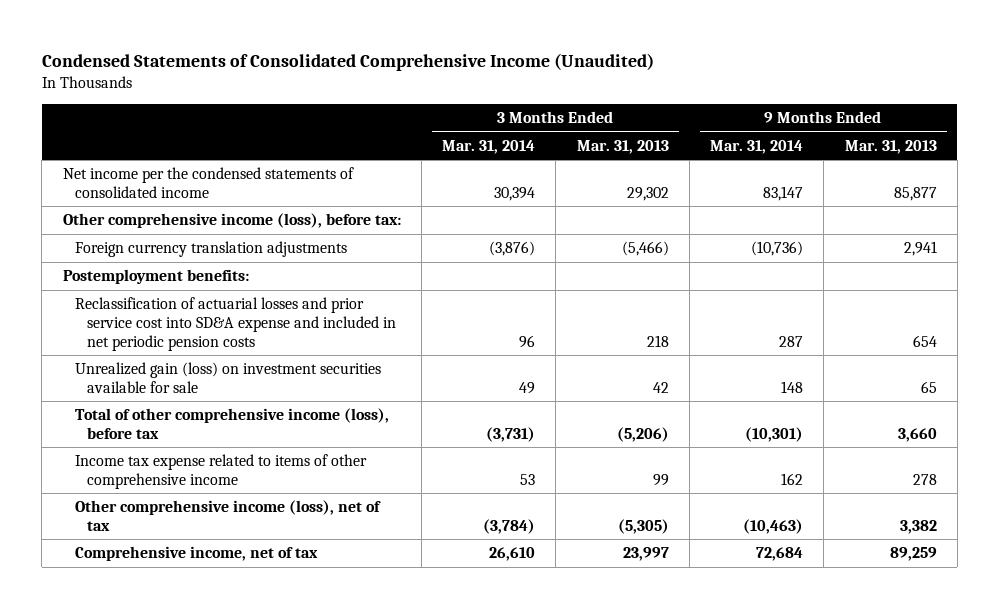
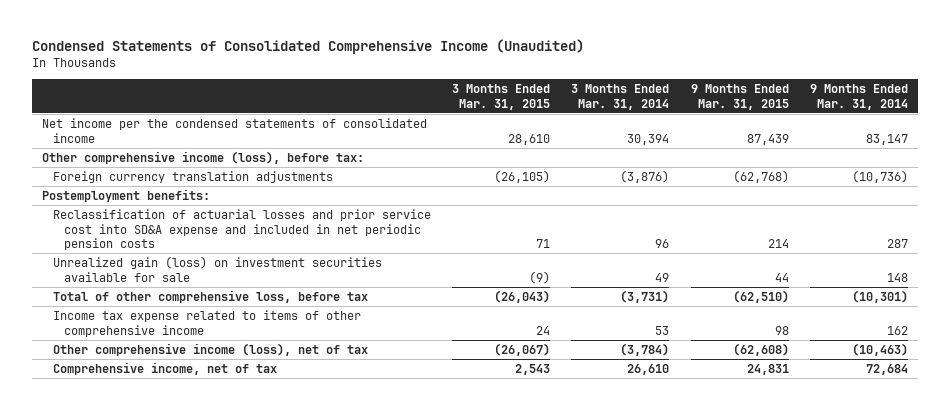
[576,139,669,154] Mar. 31, 2013 -> none
[844,139,937,154] Mar. 31, 2013 -> none
none -> [452,84,551,110] 3 Months Ended Mar. 31, 2015
none -> [690,84,789,110] 9 Months Ended Mar. 31, 2015
[75,408,390,439] Total of other comprehensive income (loss), before tax -> [53,289,369,303] Total of other comprehensive loss, before tax

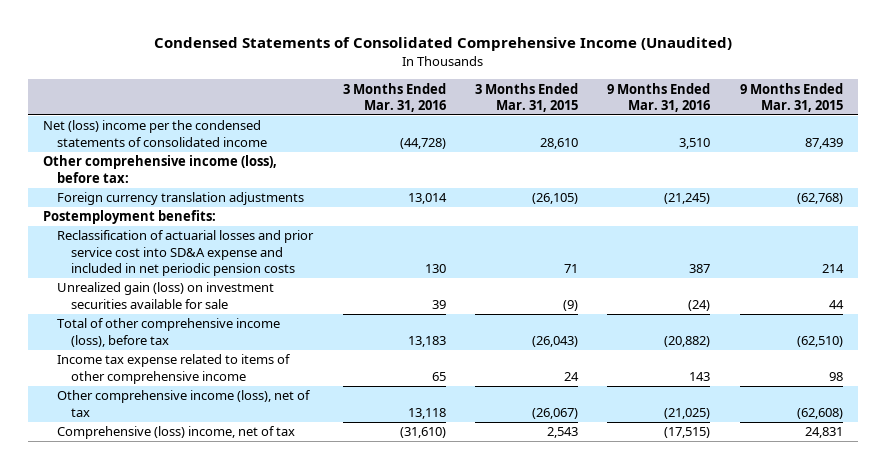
[571,84,670,110] 3 Months Ended Mar. 31, 2014 -> none
[809,84,908,110] 9 Months Ended Mar. 31, 2014 -> none
none -> [342,82,446,112] 3 Months Ended Mar. 31, 2016
none -> [607,82,711,112] 9 Months Ended Mar. 31, 2016
[42,117,428,143] Net income per the condensed statements of consolidated income -> [42,120,268,147] Net (loss) income per the condensed statements of consolidated income
[53,289,369,303] Total of other comprehensive loss, before tax -> [57,318,281,347] Total of other comprehensive income (loss), before tax
[53,361,278,375] Comprehensive income, net of tax -> [57,426,296,440] Comprehensive (loss) income, net of tax

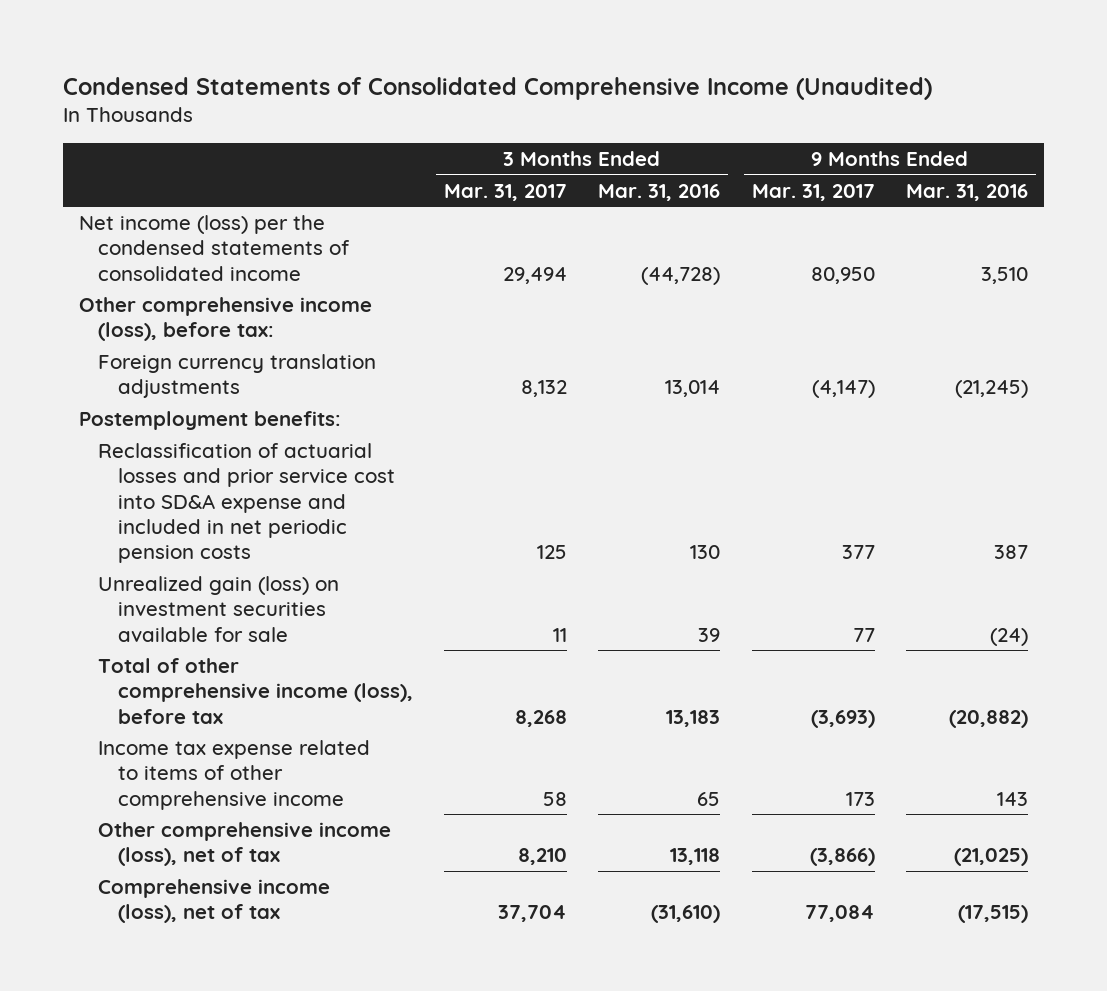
[474,82,578,112] 3 Months Ended Mar. 31, 2015 -> none
[739,82,843,112] 9 Months Ended Mar. 31, 2015 -> none
none -> [444,183,568,201] Mar. 31, 2017
none -> [751,183,875,201] Mar. 31, 2017
[42,120,268,147] Net (loss) income per the condensed statements of consolidated income -> [79,215,351,281] Net income (loss) per the condensed statements of consolidated income
[57,426,296,440] Comprehensive (loss) income, net of tax -> [98,879,331,924] Comprehensive income (loss), net of tax

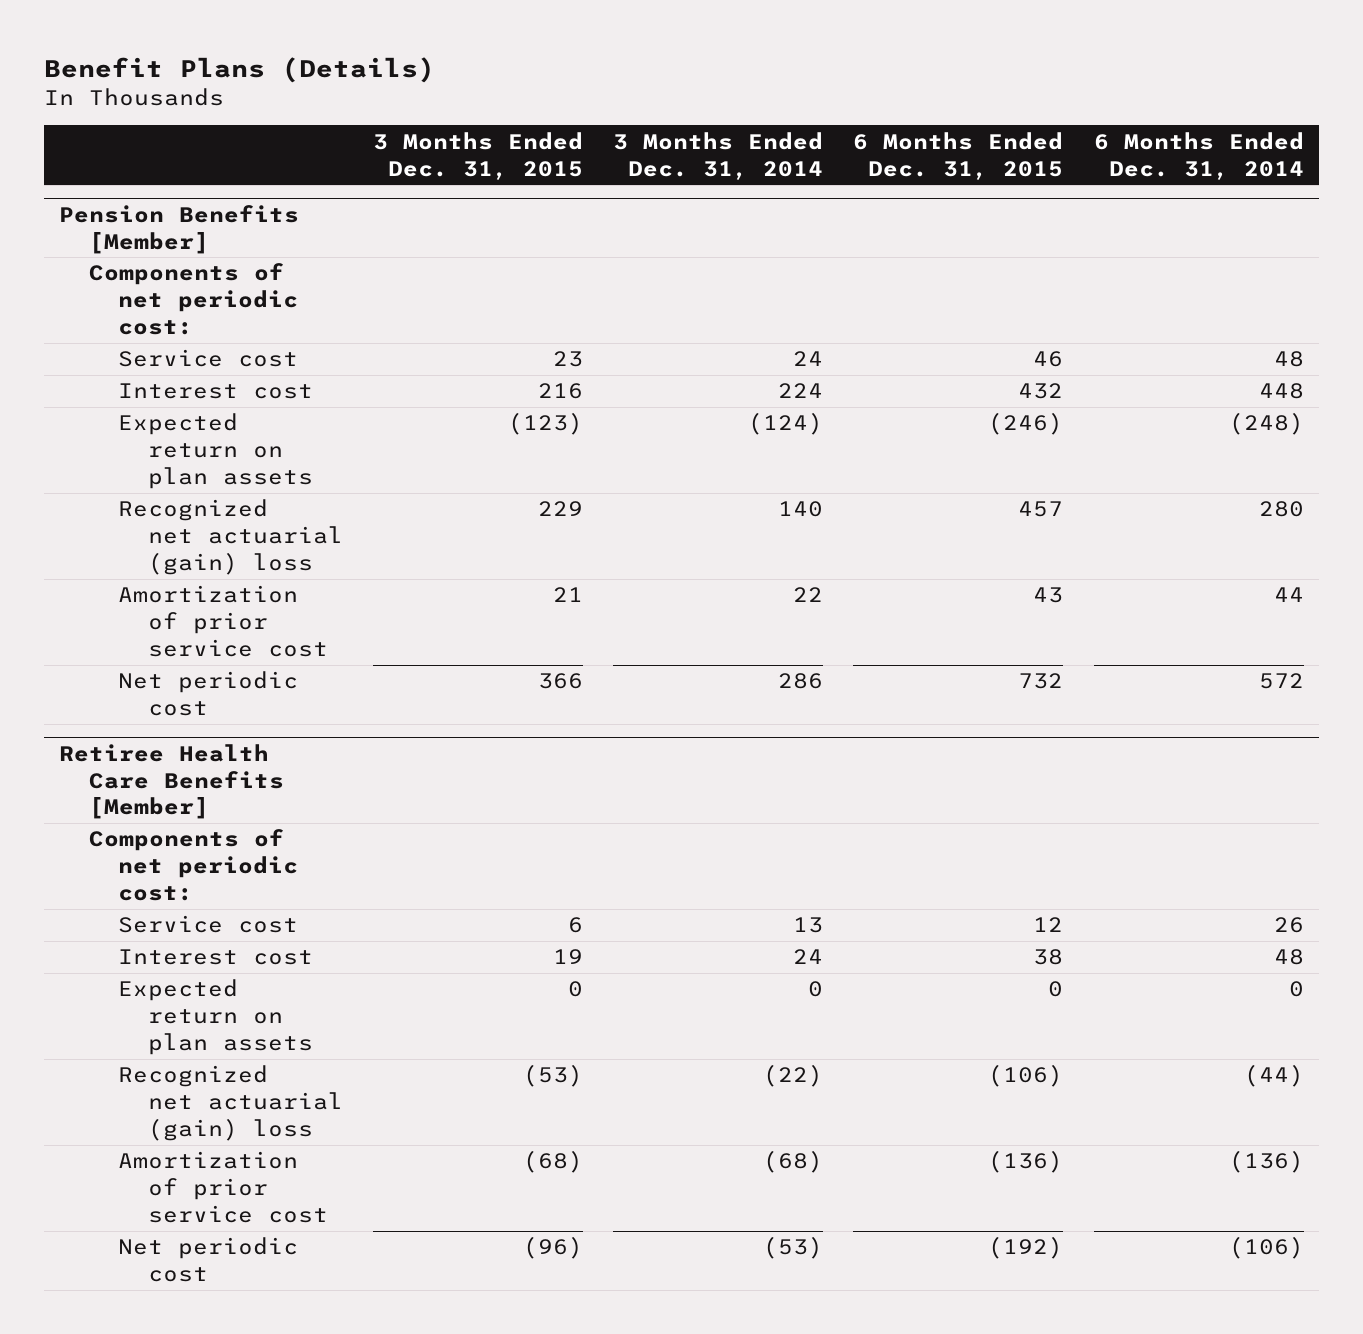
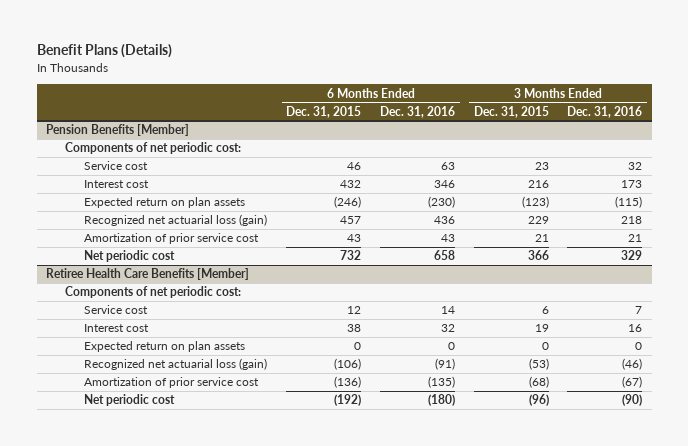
[613,131,824,180] 3 Months Ended Dec. 31, 2014 -> none
[1093,131,1304,180] 6 Months Ended Dec. 31, 2014 -> none
none -> [379,105,455,118] Dec. 31, 2016
none -> [567,105,643,118] Dec. 31, 2016
[118,499,343,575] Recognized net actuarial (gain) loss -> [84,214,268,227] Recognized net actuarial loss (gain)
[118,1065,343,1141] Recognized net actuarial (gain) loss -> [84,358,268,371] Recognized net actuarial loss (gain)

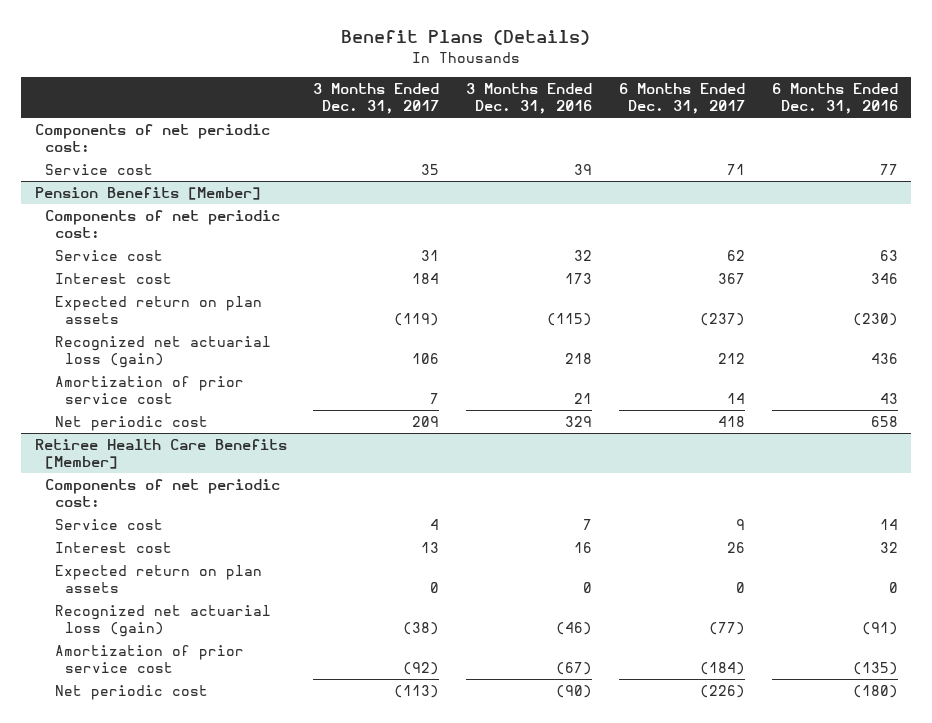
[286,105,362,118] Dec. 31, 2015 -> none
[473,105,549,118] Dec. 31, 2015 -> none
none -> [313,82,440,114] 3 Months Ended Dec. 31, 2017
none -> [618,82,745,114] 6 Months Ended Dec. 31, 2017
none -> [34,124,270,153] Components of net periodic cost:
none -> [44,164,153,176] Service cost

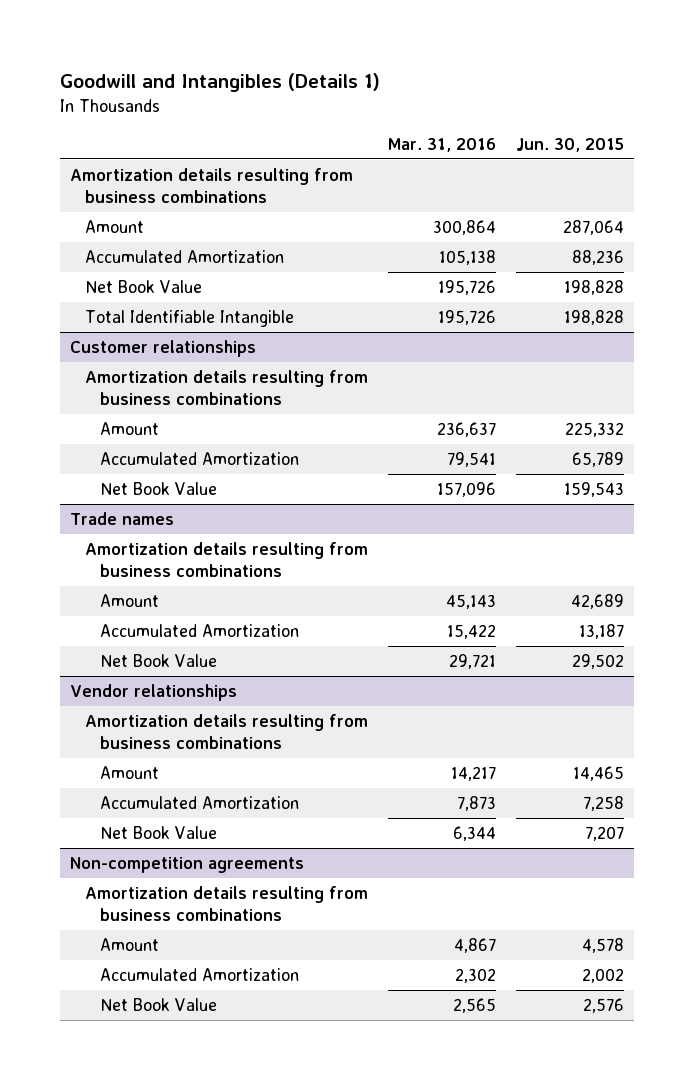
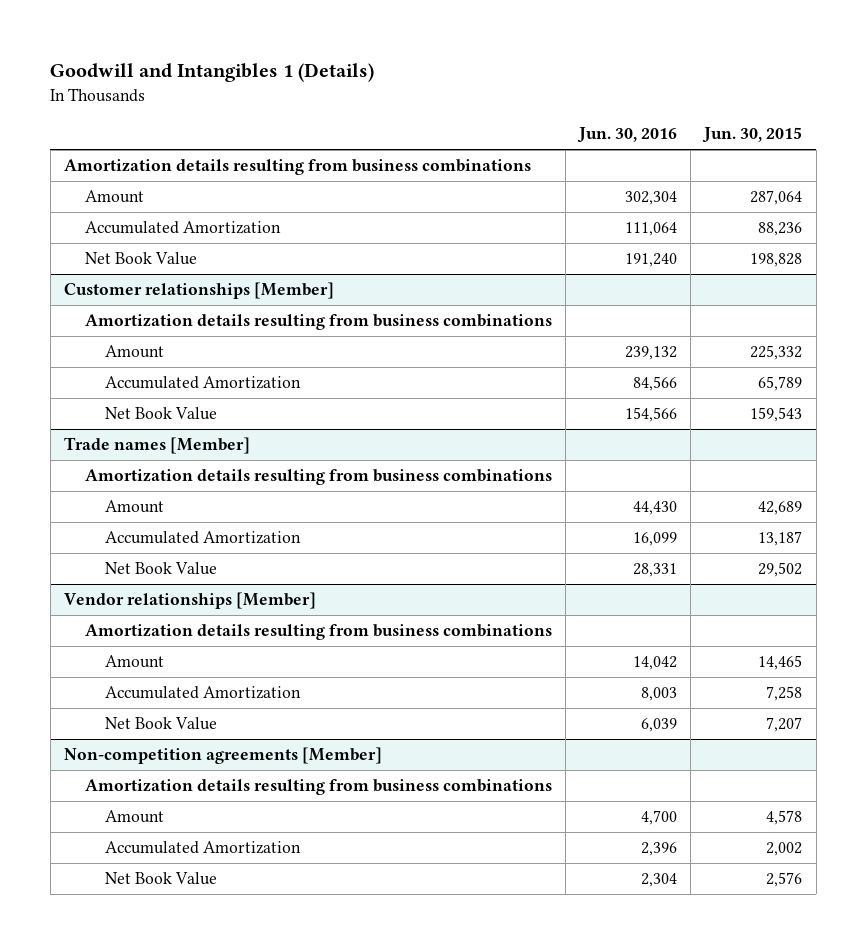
[60,72,381,92] Goodwill and Intangibles (Details 1) -> [50,63,375,83] Goodwill and Intangibles 1 (Details)
[387,138,496,153] Mar. 31, 2016 -> none
none -> [576,127,677,144] Jun. 30, 2016
[85,309,295,327] Total Identifiable Intangible -> none
[70,339,257,357] Customer relationships -> [64,282,335,300] Customer relationships [Member]
[70,511,175,525] Trade names -> [64,437,251,455] Trade names [Member]
[70,683,238,701] Vendor relationships -> [64,592,317,610] Vendor relationships [Member]
[70,856,305,873] Non-competition agreements -> [64,747,383,765] Non-competition agreements [Member]

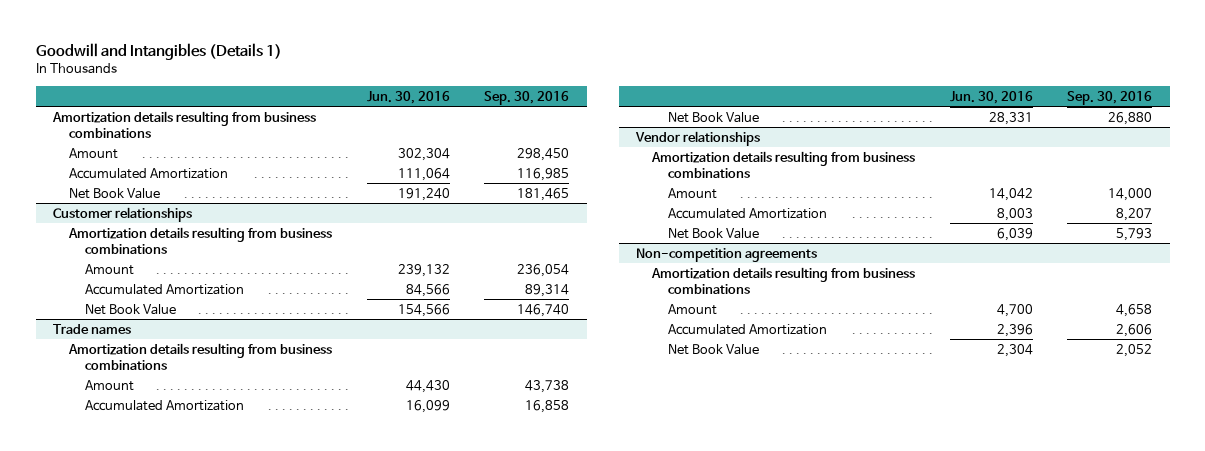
[50,63,375,83] Goodwill and Intangibles 1 (Details) -> [35,42,282,60] Goodwill and Intangibles (Details 1)
[702,127,803,144] Jun. 30, 2015 -> none
none -> [484,90,570,105] Sep. 30, 2016
[64,282,335,300] Customer relationships [Member] -> [52,206,192,222] Customer relationships
[64,437,251,455] Trade names [Member] -> [52,323,131,334] Trade names
[64,592,317,610] Vendor relationships [Member] -> [635,130,761,146] Vendor relationships
[64,747,383,765] Non-competition agreements [Member] -> [636,247,818,262] Non-competition agreements

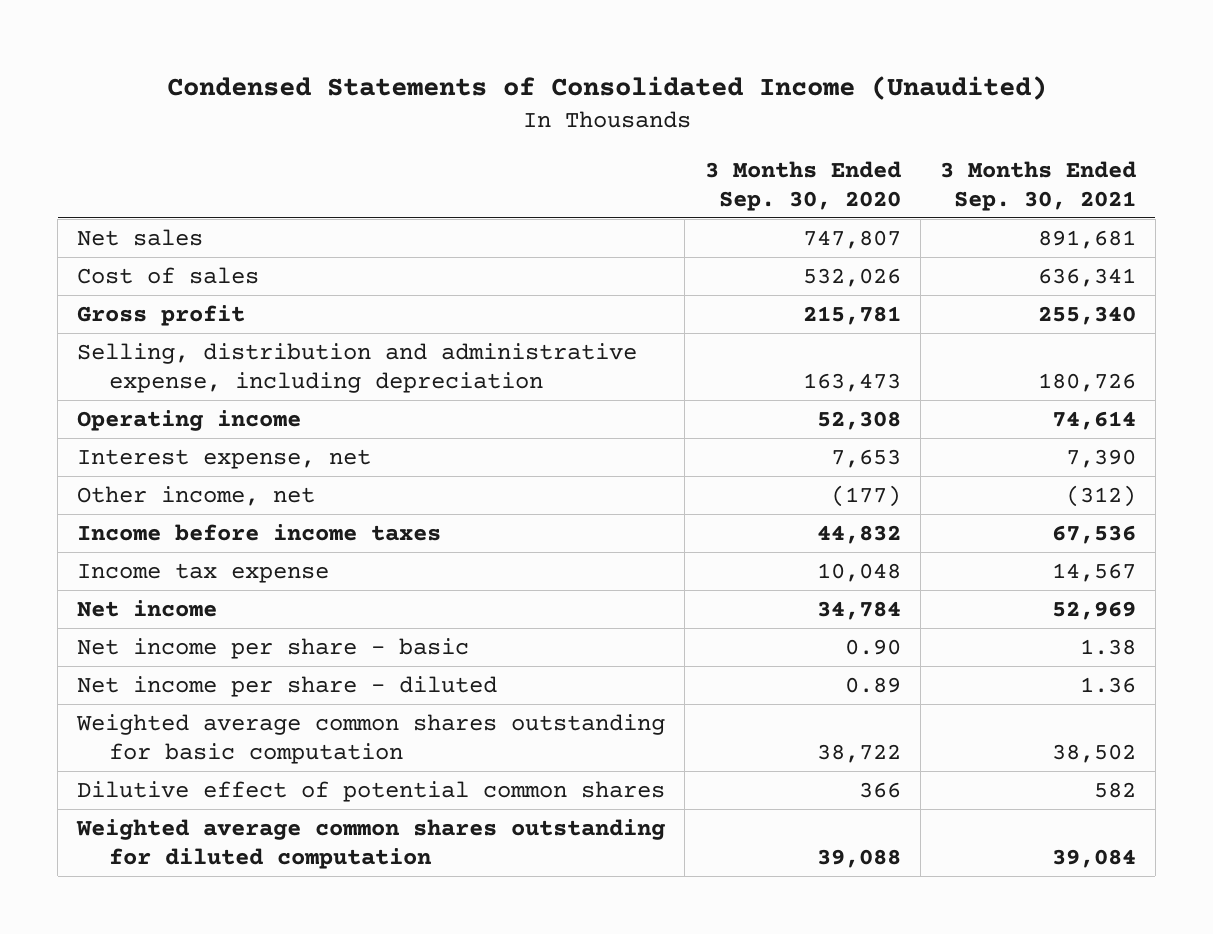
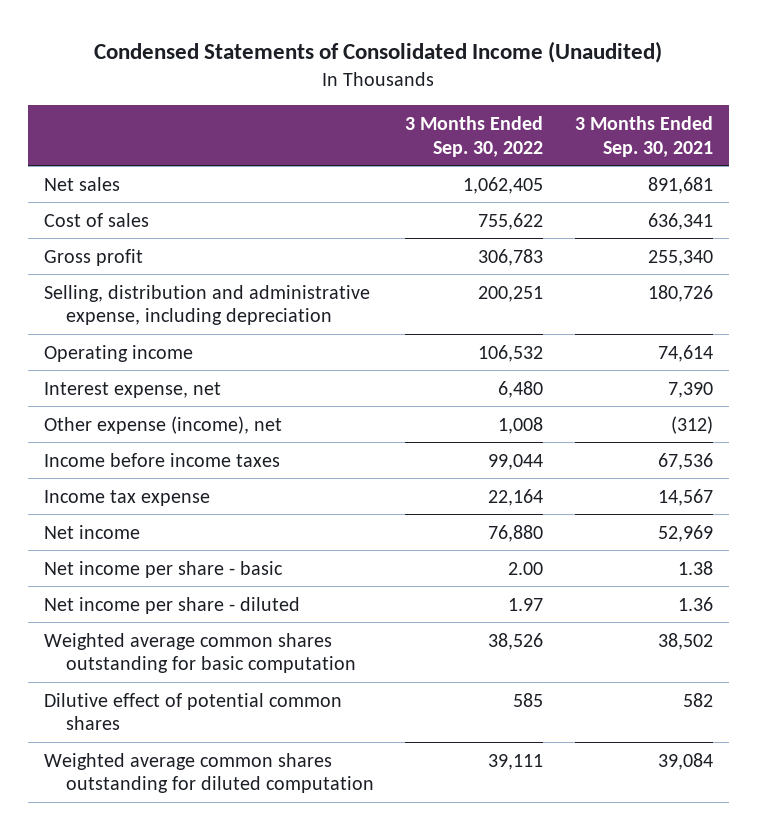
[704,161,901,211] 3 Months Ended Sep. 30, 2020 -> none
none -> [405,116,544,157] 3 Months Ended Sep. 30, 2022
[77,485,316,506] Other income, net -> [43,415,282,434] Other expense (income), net

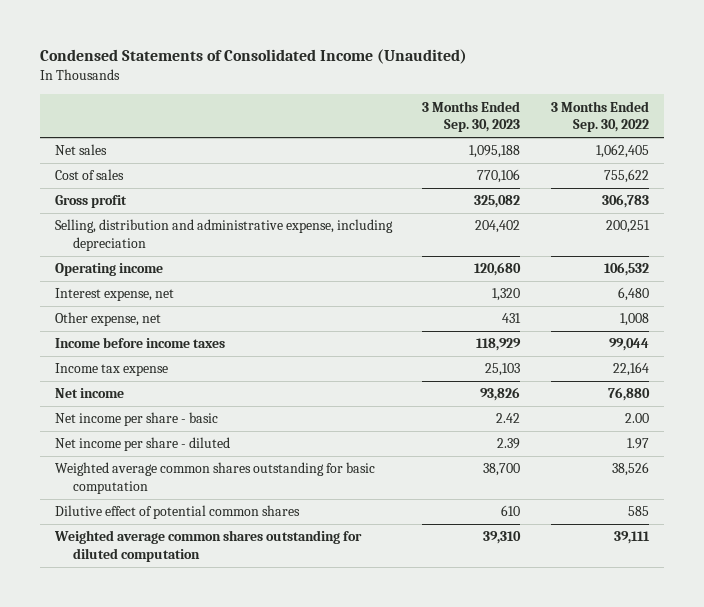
[575,116,714,157] 3 Months Ended Sep. 30, 2021 -> none
none -> [422,100,521,133] 3 Months Ended Sep. 30, 2023
[43,415,282,434] Other expense (income), net -> [54,312,161,327] Other expense, net

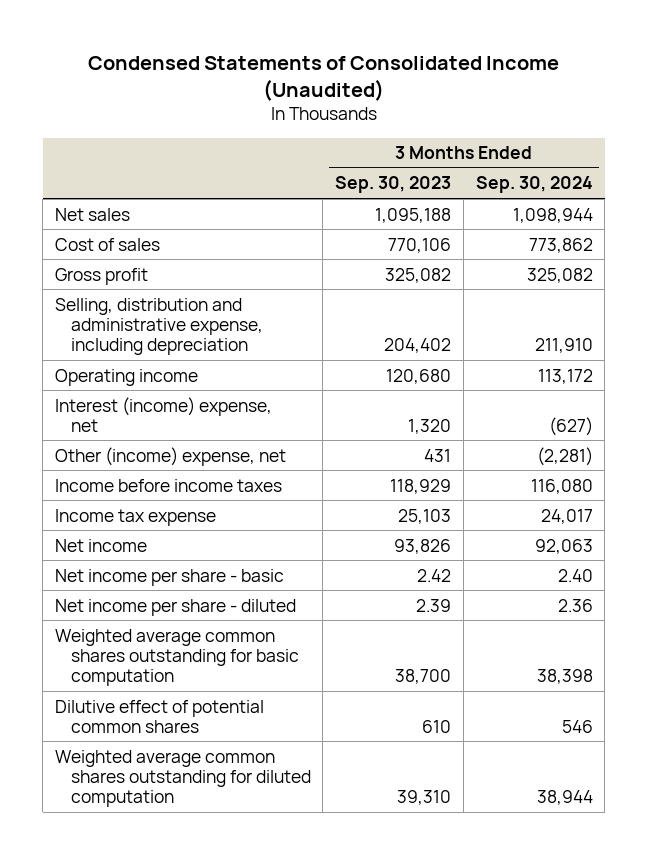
[550,100,649,133] 3 Months Ended Sep. 30, 2022 -> none
none -> [475,176,593,194] Sep. 30, 2024
[54,288,174,302] Interest expense, net -> [54,396,272,432] Interest (income) expense, net
[54,312,161,327] Other expense, net -> [54,446,286,466] Other (income) expense, net

